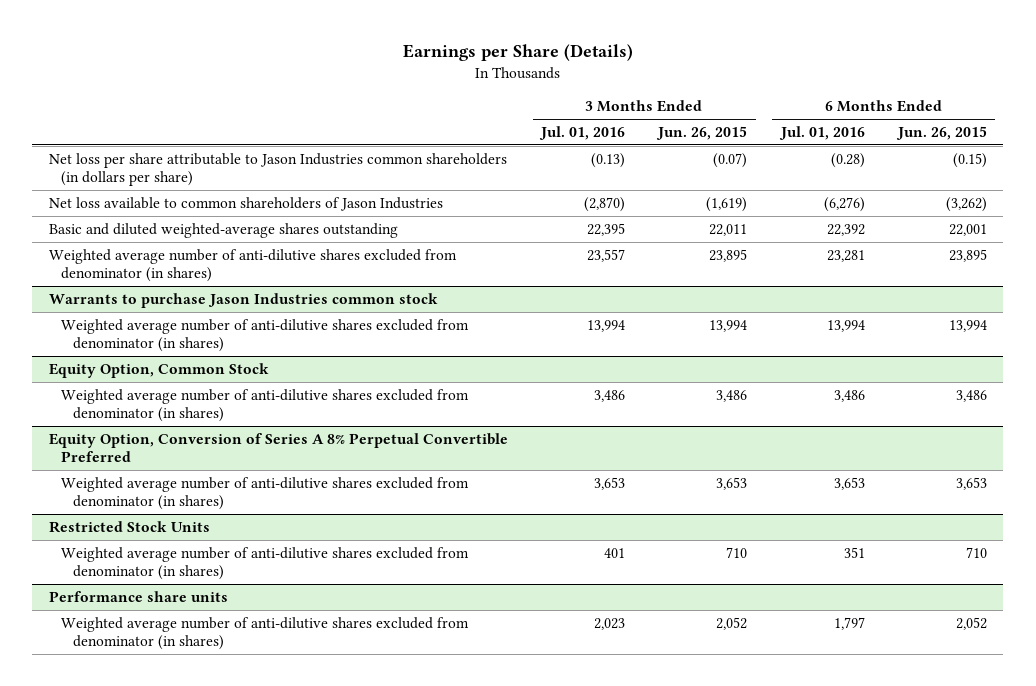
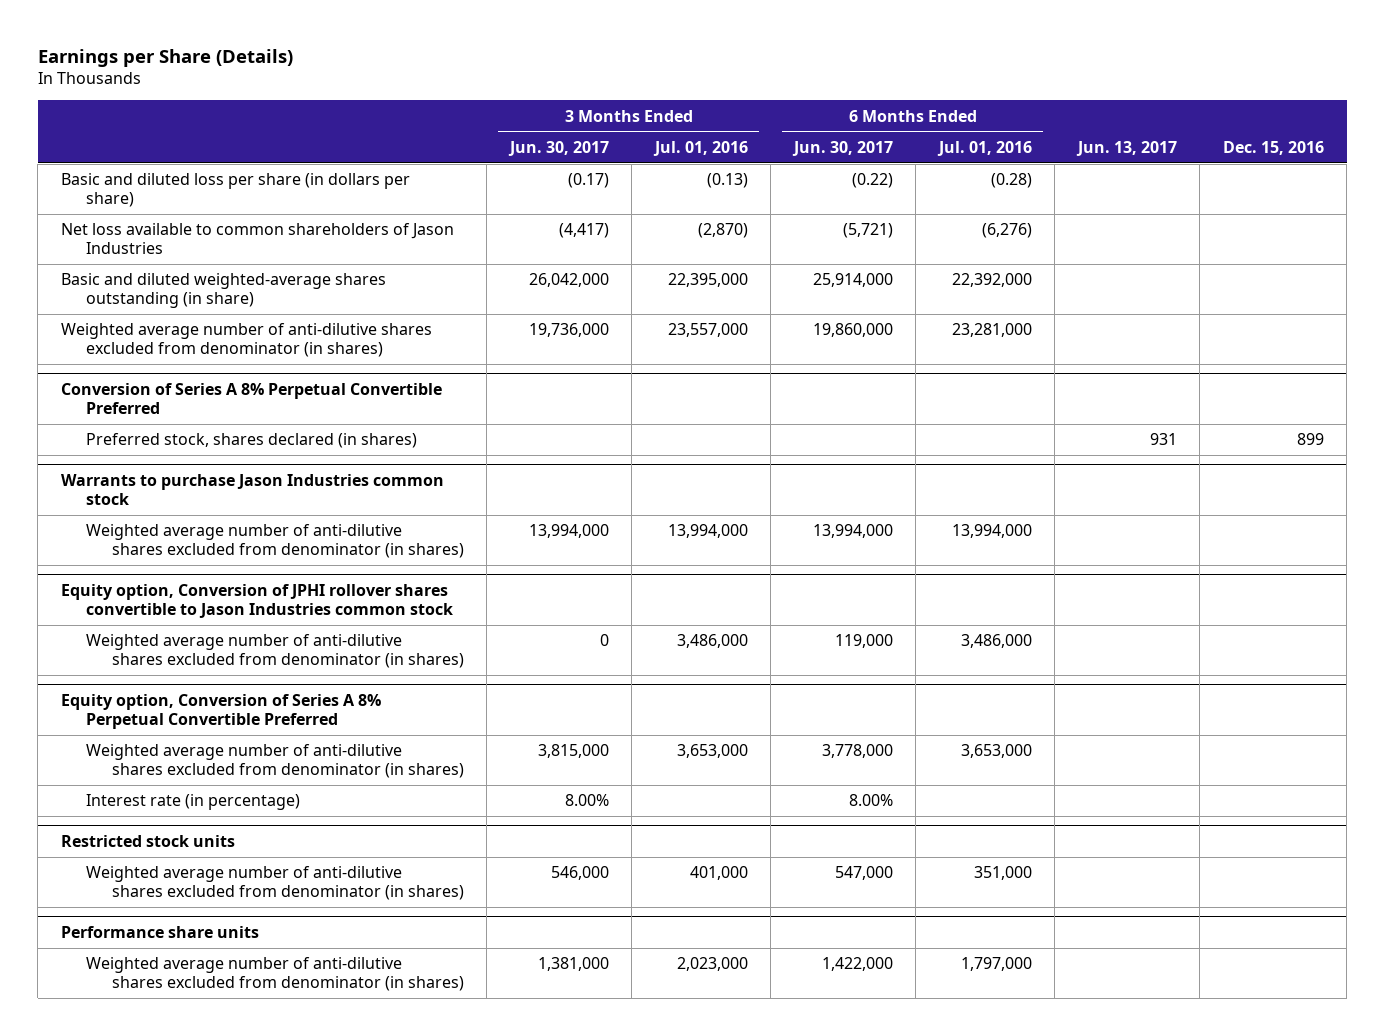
[656,126,748,141] Jun. 26, 2015 -> none
[895,126,987,141] Jun. 26, 2015 -> none
none -> [507,140,609,156] Jun. 30, 2017
none -> [791,140,893,156] Jun. 30, 2017
none -> [1075,140,1177,156] Jun. 13, 2017
none -> [1222,140,1324,155] Dec. 15, 2016
[48,152,507,187] Net loss per share attributable to Jason Industries common shareholders (in dollars per share) -> [60,173,410,208] Basic and diluted loss per share (in dollars per share)
[48,222,398,238] Basic and diluted weighted-average shares outstanding -> [60,273,386,309] Basic and diluted weighted-average shares outstanding (in share)
[587,222,626,236] 22,395 -> [667,273,748,288] 22,395,000
[826,223,865,236] 22,392 -> [951,273,1032,288] 22,392,000
[587,248,626,262] 23,557 -> [667,323,748,338] 23,557,000
[826,249,865,262] 23,281 -> [951,323,1032,338] 23,281,000
none -> [60,382,442,414] Conversion of Series A 8% Perpetual Convertible Preferred
none -> [86,433,418,449] Preferred stock, shares declared (in shares)
[48,362,269,378] Equity Option, Common Stock -> none
[587,319,626,332] 13,994 -> [667,524,748,539] 13,994,000
[826,319,865,332] 13,994 -> [951,524,1032,539] 13,994,000
none -> [60,583,454,618] Equity option, Conversion of JPHI rollover shares convertible to Jason Industries common stock
[594,389,626,402] 3,486 -> [676,634,748,649] 3,486,000
[833,389,865,402] 3,486 -> [960,634,1032,649] 3,486,000
[48,432,508,463] Equity Option, Conversion of Series A 8% Perpetual Convertible Preferred -> [60,693,381,729] Equity option, Conversion of Series A 8% Perpetual Convertible Preferred
[594,476,626,490] 3,653 -> [676,744,748,759] 3,653,000
[833,476,865,490] 3,653 -> [960,744,1032,759] 3,653,000
none -> [86,794,301,811] Interest rate (in percentage)
[48,520,210,533] Restricted Stock Units -> [60,834,235,847] Restricted stock units
[604,547,626,558] 401 -> [689,866,748,881] 401,000
[843,546,865,558] 351 -> [973,866,1032,881] 351,000
[594,617,626,630] 2,023 -> [676,957,748,972] 2,023,000
[833,616,865,630] 1,797 -> [960,957,1032,972] 1,797,000

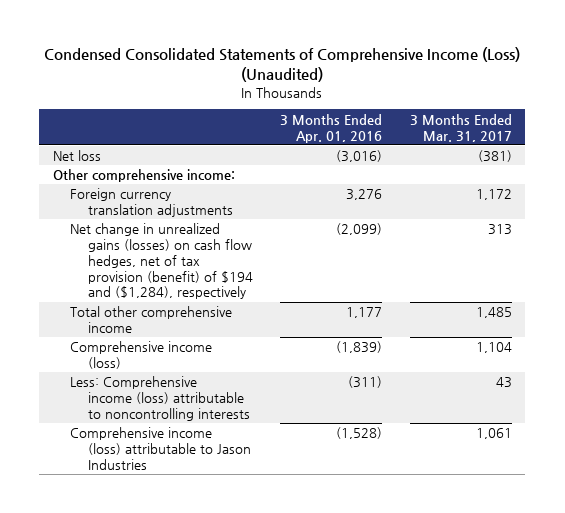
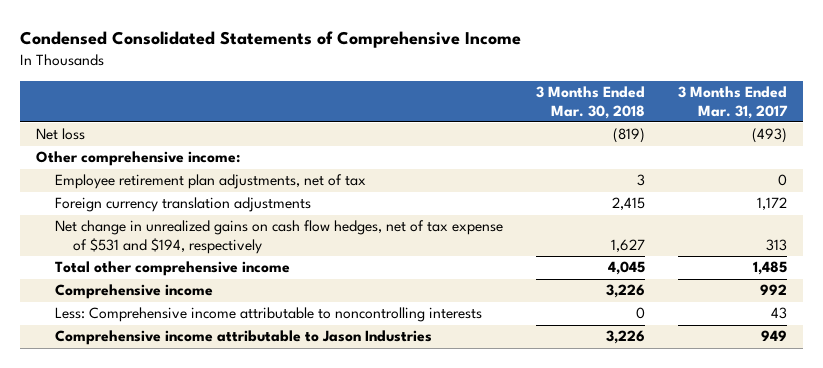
[44,47,521,83] Condensed Consolidated Statements of Comprehensive Income (Loss) (Unaudited) -> [19,31,521,49] Condensed Consolidated Statements of Comprehensive Income
[280,113,383,143] 3 Months Ended Apr. 01, 2016 -> none
none -> [535,85,645,119] 3 Months Ended Mar. 30, 2018
[477,150,512,163] (381) -> [751,128,787,144] (493)
none -> [54,174,366,190] Employee retirement plan adjustments, net of tax
[70,223,253,300] Net change in unrealized gains (losses) on cash flow hedges, net of tax provision (benefit) of $194 and ($1,284), respectively -> [54,220,503,255] Net change in unrealized gains on cash flow hedges, net of tax expense of $531 and $194, respectively
[70,341,213,370] Comprehensive income (loss) -> [54,284,213,300] Comprehensive income
[475,342,512,354] 1,104 -> [759,284,787,296] 992
[70,376,250,421] Less: Comprehensive income (loss) attributable to noncontrolling interests -> [54,307,482,323] Less: Comprehensive income attributable to noncontrolling interests
[70,427,251,470] Comprehensive income (loss) attributable to Jason Industries -> [54,330,432,346] Comprehensive income attributable to Jason Industries
[475,428,512,440] 1,061 -> [760,330,787,342] 949

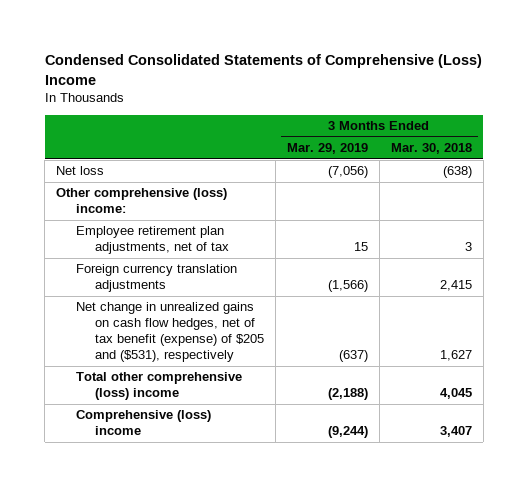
[19,31,521,49] Condensed Consolidated Statements of Comprehensive Income -> [44,53,482,85] Condensed Consolidated Statements of Comprehensive (Loss) Income
[677,85,788,119] 3 Months Ended Mar. 31, 2017 -> none
none -> [286,143,368,155] Mar. 29, 2019
[612,128,645,144] (819) -> [442,166,472,179] (638)
[36,151,241,167] Other comprehensive income: -> [56,188,228,214] Other comprehensive (loss) income:
[54,307,482,323] Less: Comprehensive income attributable to noncontrolling interests -> none
[54,330,432,346] Comprehensive income attributable to Jason Industries -> none
[54,220,503,255] Net change in unrealized gains on cash flow hedges, net of tax expense of $531 and $194, respectively -> [75,302,264,363] Net change in unrealized gains on cash flow hedges, net of tax benefit (expense) of $205 and ($531), respectively
[54,261,290,277] Total other comprehensive income -> [75,372,242,401] Total other comprehensive (loss) income
[54,284,213,300] Comprehensive income -> [75,410,211,436] Comprehensive (loss) income
[605,284,645,299] 3,226 -> [439,426,472,438] 3,407

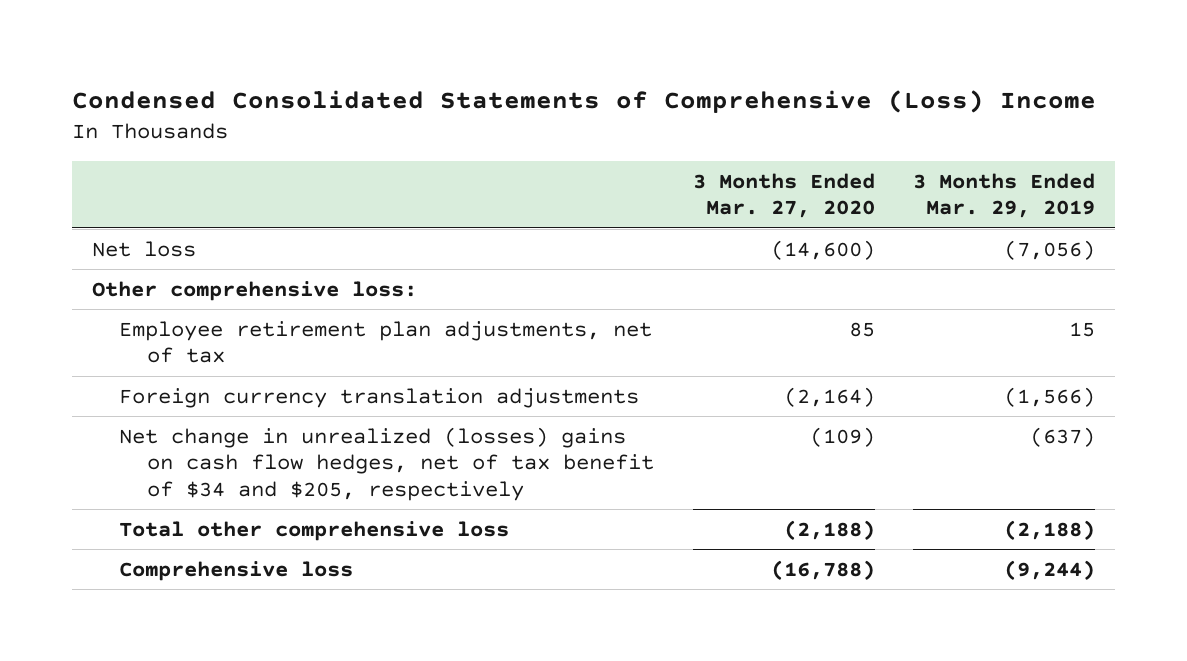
[390,143,472,155] Mar. 30, 2018 -> none
none -> [692,172,875,219] 3 Months Ended Mar. 27, 2020
[56,188,228,214] Other comprehensive (loss) income: -> [91,280,417,301] Other comprehensive loss:
[75,302,264,363] Net change in unrealized gains on cash flow hedges, net of tax benefit (expense) of $205 and ($531), respectively -> [119,426,655,501] Net change in unrealized (losses) gains on cash flow hedges, net of tax benefit of $34 and $205, respectively
[75,372,242,401] Total other comprehensive (loss) income -> [119,520,510,541] Total other comprehensive loss
[75,410,211,436] Comprehensive (loss) income -> [119,560,354,581] Comprehensive loss

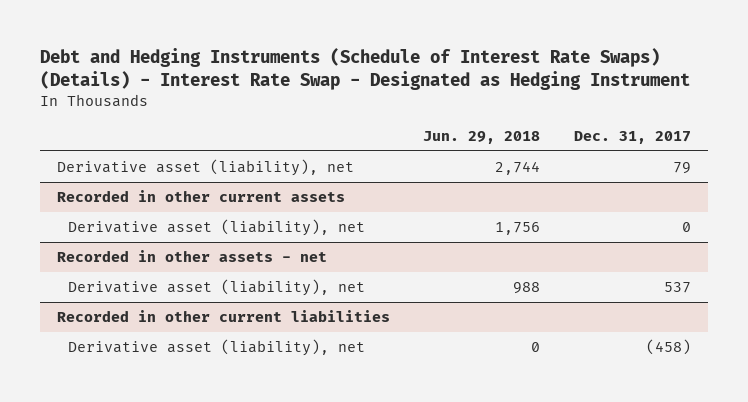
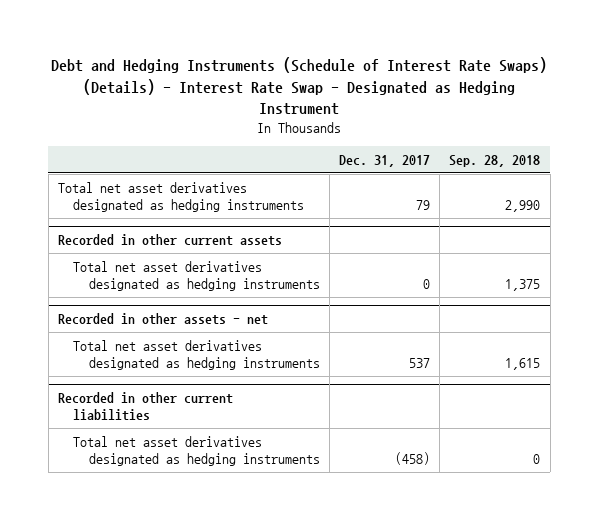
[423,130,541,144] Jun. 29, 2018 -> none
none -> [449,154,541,167] Sep. 28, 2018
[56,159,354,177] Derivative asset (liability), net -> [58,181,305,212] Total net asset derivatives designated as hedging instruments
[67,219,365,237] Derivative asset (liability), net -> [73,260,320,291] Total net asset derivatives designated as hedging instruments
[67,279,365,297] Derivative asset (liability), net -> [73,339,320,370] Total net asset derivatives designated as hedging instruments
[67,339,365,357] Derivative asset (liability), net -> [73,435,320,466] Total net asset derivatives designated as hedging instruments

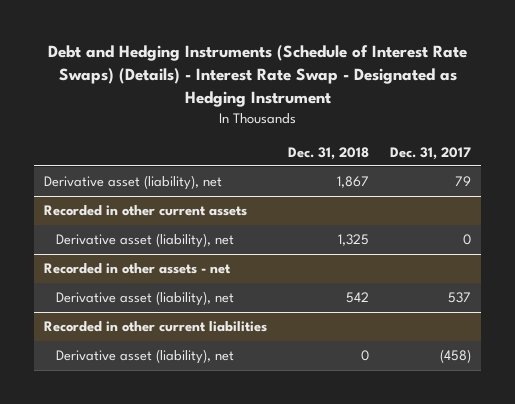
[449,154,541,167] Sep. 28, 2018 -> none
none -> [288,146,370,160] Dec. 31, 2018
[58,181,305,212] Total net asset derivatives designated as hedging instruments -> [44,175,223,191] Derivative asset (liability), net
[73,260,320,291] Total net asset derivatives designated as hedging instruments -> [56,233,235,249] Derivative asset (liability), net
[73,339,320,370] Total net asset derivatives designated as hedging instruments -> [56,291,235,307] Derivative asset (liability), net
[73,435,320,466] Total net asset derivatives designated as hedging instruments -> [56,349,235,365] Derivative asset (liability), net

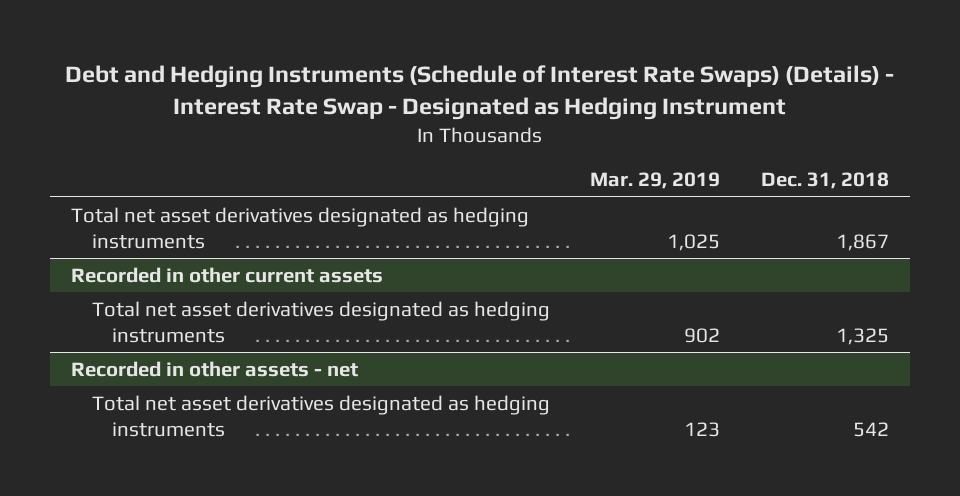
[389,146,471,160] Dec. 31, 2017 -> none
none -> [590,171,721,189] Mar. 29, 2019
[44,175,223,191] Derivative asset (liability), net -> [70,206,529,249] Total net asset derivatives designated as hedging instruments
[56,233,235,249] Derivative asset (liability), net -> [91,300,550,343] Total net asset derivatives designated as hedging instruments
[44,321,268,333] Recorded in other current liabilities -> none
[56,349,235,365] Derivative asset (liability), net -> none
[56,291,235,307] Derivative asset (liability), net -> [91,394,550,437] Total net asset derivatives designated as hedging instruments

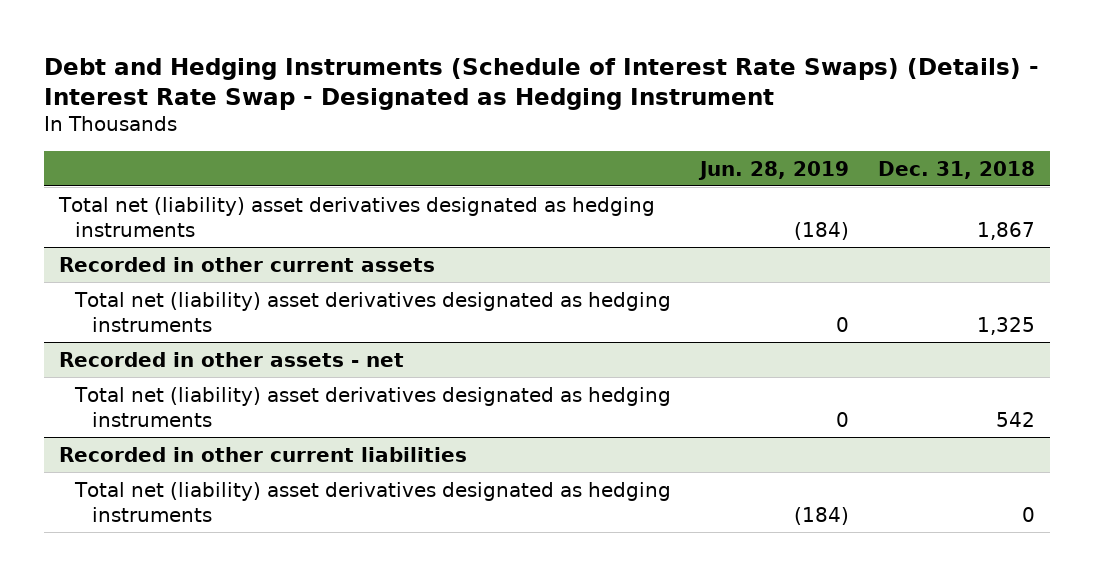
[590,171,721,189] Mar. 29, 2019 -> none
none -> [698,160,850,180] Jun. 28, 2019
[70,206,529,249] Total net asset derivatives designated as hedging instruments -> [57,196,655,237] Total net (liability) asset derivatives designated as hedging instruments
[91,300,550,343] Total net asset derivatives designated as hedging instruments -> [74,291,672,332] Total net (liability) asset derivatives designated as hedging instruments
[91,394,550,437] Total net asset derivatives designated as hedging instruments -> [74,386,672,427] Total net (liability) asset derivatives designated as hedging instruments
none -> [58,446,467,462] Recorded in other current liabilities
none -> [74,481,672,522] Total net (liability) asset derivatives designated as hedging instruments

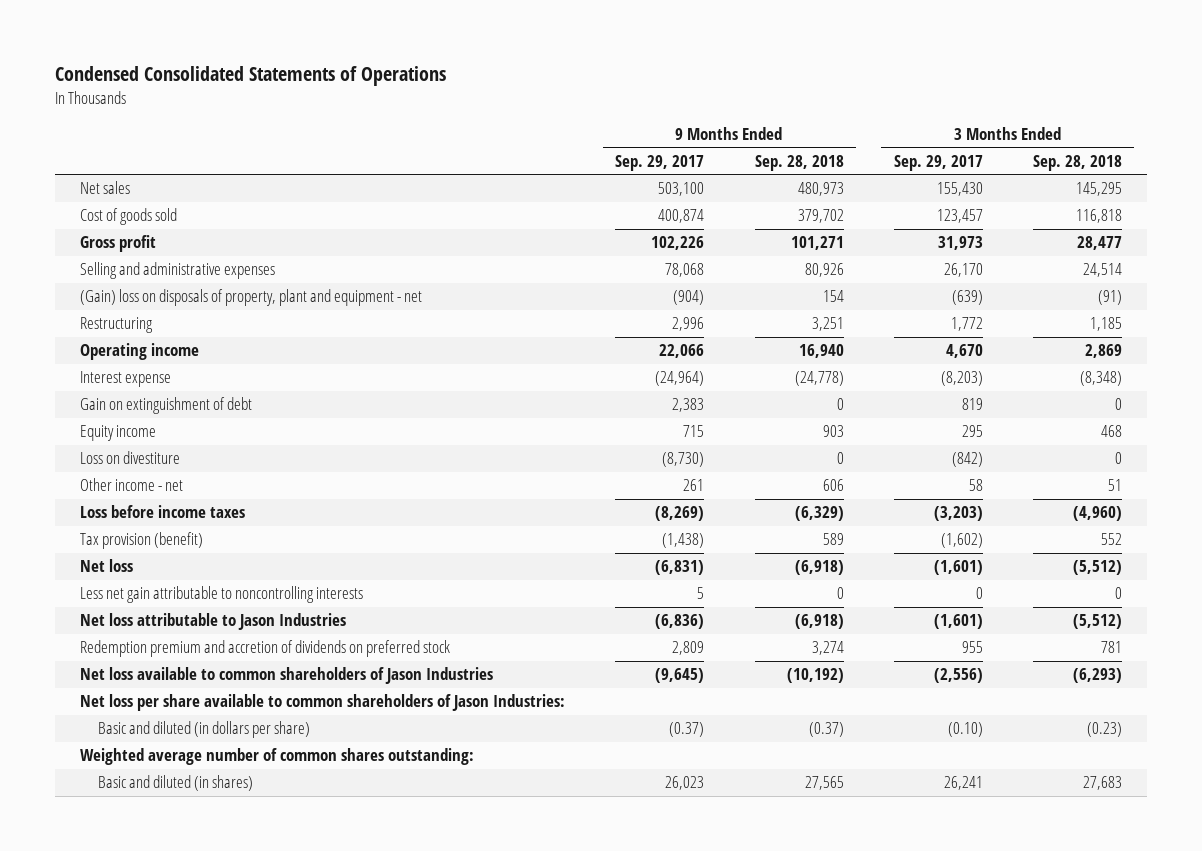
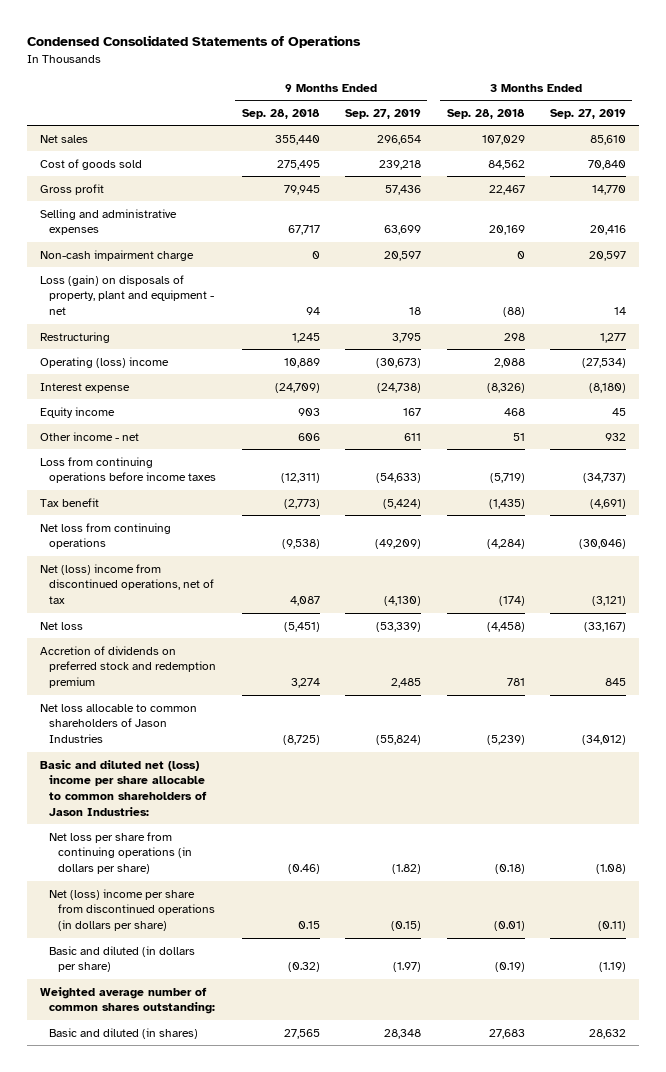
[615,154,705,171] Sep. 29, 2017 -> none
[893,154,983,171] Sep. 29, 2017 -> none
none -> [345,108,422,119] Sep. 27, 2019
none -> [550,108,627,119] Sep. 27, 2019
[80,397,253,415] Gain on extinguishment of debt -> none
[797,182,844,197] 480,973 -> [274,134,320,145] 355,440
[1075,182,1122,197] 145,295 -> [481,134,525,145] 107,029
[797,209,844,224] 379,702 -> [276,159,320,170] 275,495
[1075,209,1122,224] 116,818 -> [487,159,525,170] 84,562
[790,236,844,251] 101,271 -> [283,184,320,195] 79,945
[1076,236,1122,251] 28,477 -> [488,184,525,195] 22,467
[804,263,844,278] 80,926 -> [287,225,320,236] 67,717
[1082,263,1122,278] 24,514 -> [488,225,525,236] 20,169
none -> [40,249,195,261] Non-cash impairment charge
[80,289,423,307] (Gain) loss on disposals of property, plant and equipment - net -> [40,274,215,316] Loss (gain) on disposals of property, plant and equipment - net
[822,290,844,303] 154 -> [305,307,320,316] 94
[1097,290,1122,306] (91) -> [502,307,525,318] (88)
[811,317,844,332] 3,251 -> [291,332,320,343] 1,245
[1089,317,1122,332] 1,185 -> [503,332,525,341] 298
[80,343,200,361] Operating income -> [40,356,170,368] Operating (loss) income
[798,344,844,359] 16,940 -> [283,357,320,368] 10,889
[1084,344,1122,359] 2,869 -> [493,357,525,368] 2,088
[794,371,844,387] (24,778) -> [274,382,320,393] (24,709)
[1079,371,1122,387] (8,348) -> [486,382,525,393] (8,326)
[80,451,181,465] Loss on divestiture -> none
[80,586,364,604] Less net gain attributable to noncontrolling interests -> none
[80,613,347,631] Net loss attributable to Jason Industries -> none
[80,505,246,519] Loss before income taxes -> [40,456,217,484] Loss from continuing operations before income taxes
[794,506,844,522] (6,329) -> [280,473,320,484] (12,311)
[1072,506,1122,522] (4,960) -> [489,473,525,484] (5,719)
[80,532,204,550] Tax provision (benefit) -> [40,497,100,507] Tax benefit
[822,533,844,546] 589 -> [283,498,320,509] (2,773)
[1100,533,1122,546] 552 -> [488,498,525,509] (1,435)
none -> [40,522,172,550] Net loss from continuing operations
none -> [40,563,215,605] Net (loss) income from discontinued operations, net of tax
[794,560,844,576] (6,918) -> [283,621,320,632] (5,451)
[1072,560,1122,576] (5,512) -> [486,621,525,632] (4,458)
[80,640,451,658] Redemption premium and accretion of dividends on preferred stock -> [40,645,217,689] Accretion of dividends on preferred stock and redemption premium
[80,667,494,685] Net loss available to common shareholders of Jason Industries -> [40,703,198,744] Net loss allocable to common shareholders of Jason Industries
[786,668,844,684] (10,192) -> [282,735,320,746] (8,725)
[1072,668,1122,684] (6,293) -> [486,735,525,746] (5,239)
[80,694,566,712] Net loss per share available to common shareholders of Jason Industries: -> [40,759,208,816] Basic and diluted net (loss) income per share allocable to common shareholders of Jason Industries:
none -> [49,831,193,875] Net loss per share from continuing operations (in dollars per share)
none -> [49,888,216,932] Net (loss) income per share from discontinued operations (in dollars per share)
[808,722,844,738] (0.37) -> [287,962,320,973] (0.32)
[1086,722,1122,738] (0.23) -> [494,962,525,973] (0.19)

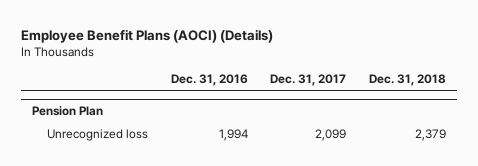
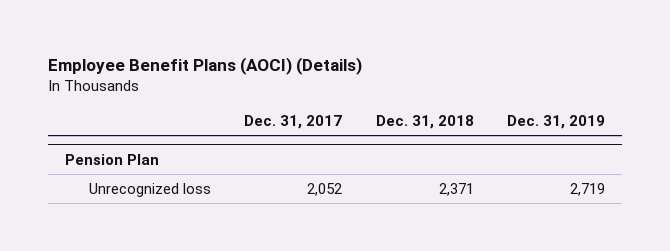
[170,74,248,87] Dec. 31, 2016 -> none
none -> [507,114,606,129] Dec. 31, 2019
[315,128,347,141] 2,099 -> [307,182,343,196] 2,052
[414,128,446,141] 2,379 -> [438,182,474,196] 2,371

